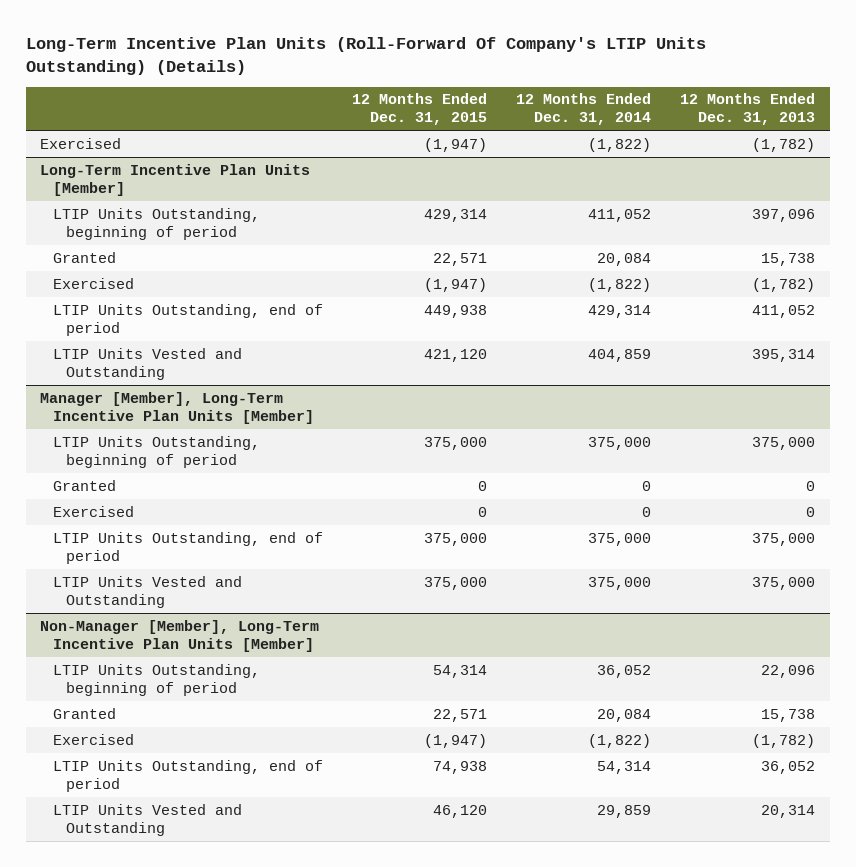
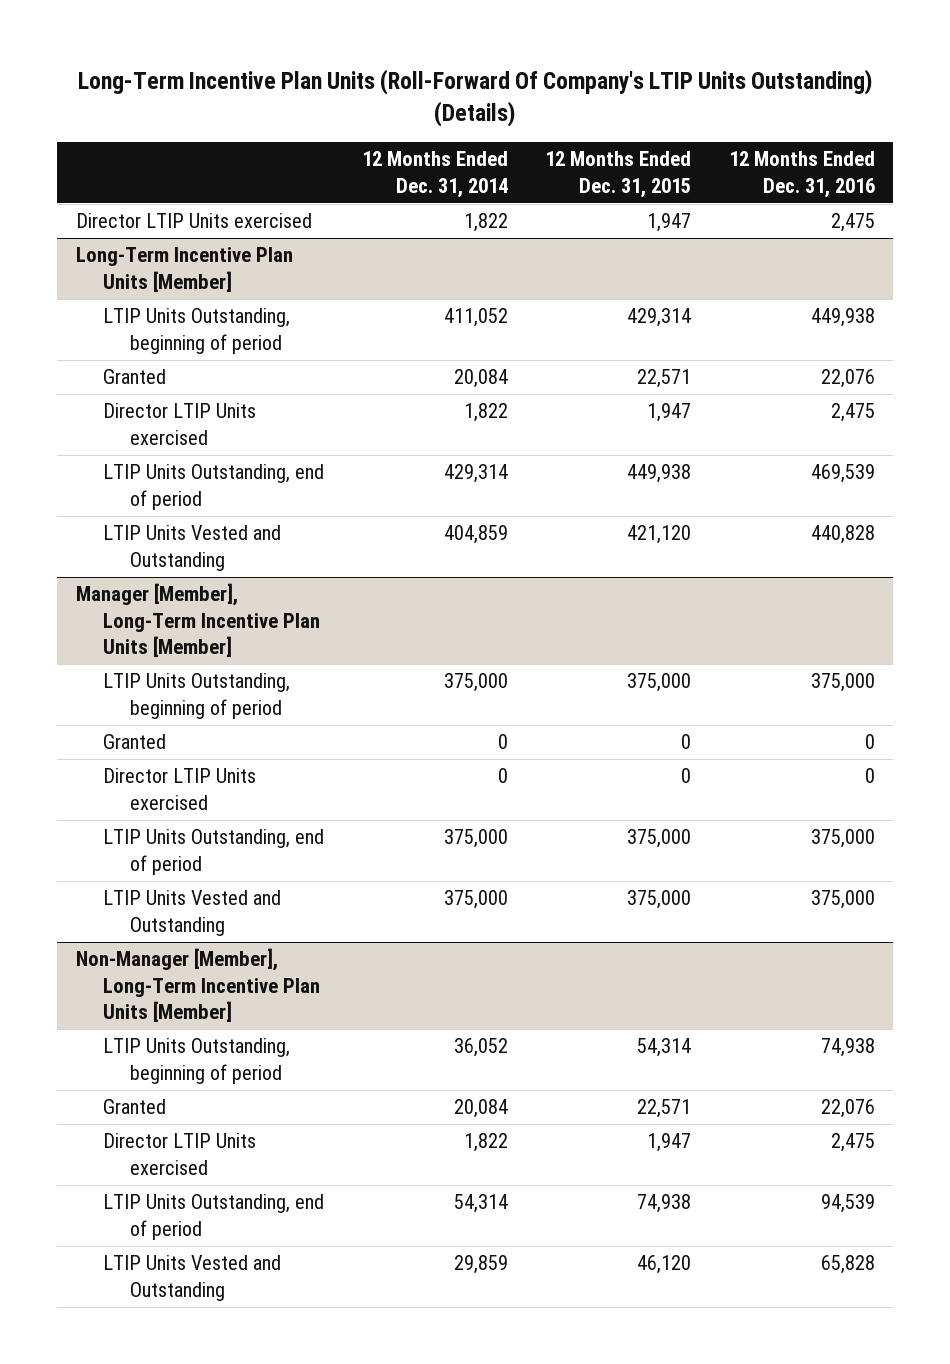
[680,93,816,126] 12 Months Ended Dec. 31, 2013 -> none
none -> [728,151,875,198] 12 Months Ended Dec. 31, 2016
[40,137,122,149] Exercised -> none
none -> [75,213,312,229] Director LTIP Units exercised
[53,277,135,289] Exercised -> none
none -> [103,403,257,445] Director LTIP Units exercised
[53,505,135,517] Exercised -> none
none -> [103,768,257,810] Director LTIP Units exercised
[53,733,135,745] Exercised -> none
none -> [103,1133,257,1175] Director LTIP Units exercised

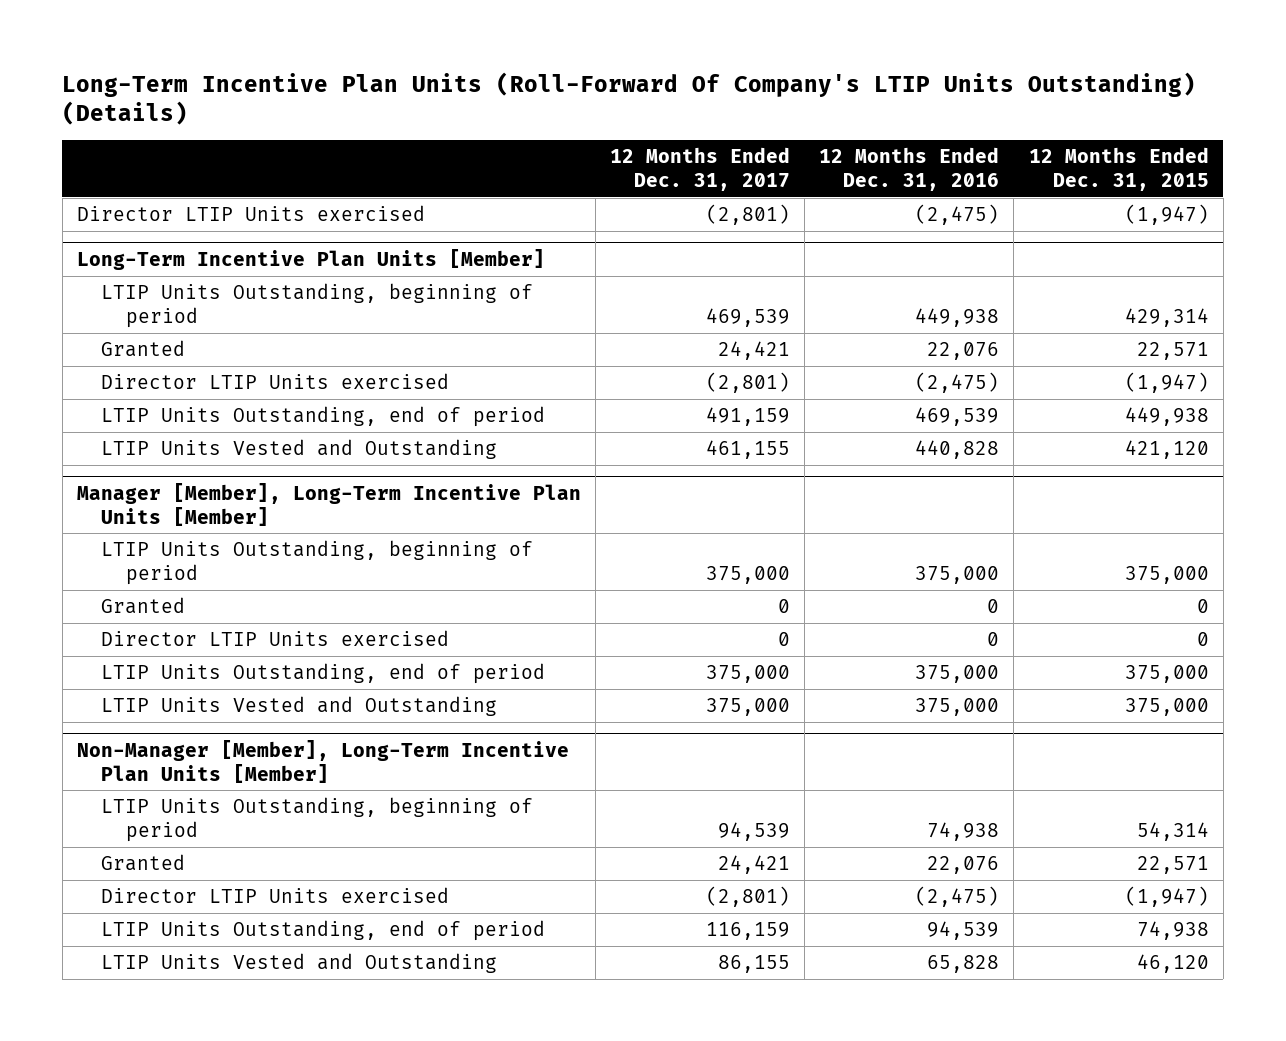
[361,151,508,198] 12 Months Ended Dec. 31, 2014 -> none
none -> [610,147,791,192] 12 Months Ended Dec. 31, 2017
[647,213,692,233] 1,947 -> [1124,204,1209,226] (1,947)
[830,213,875,233] 2,475 -> [915,204,1000,226] (2,475)
[647,403,692,423] 1,947 -> [1124,372,1209,394] (1,947)
[830,403,875,423] 2,475 -> [915,372,1000,394] (2,475)
[647,1133,692,1153] 1,947 -> [1124,886,1209,908] (1,947)
[830,1133,875,1153] 2,475 -> [915,886,1000,908] (2,475)

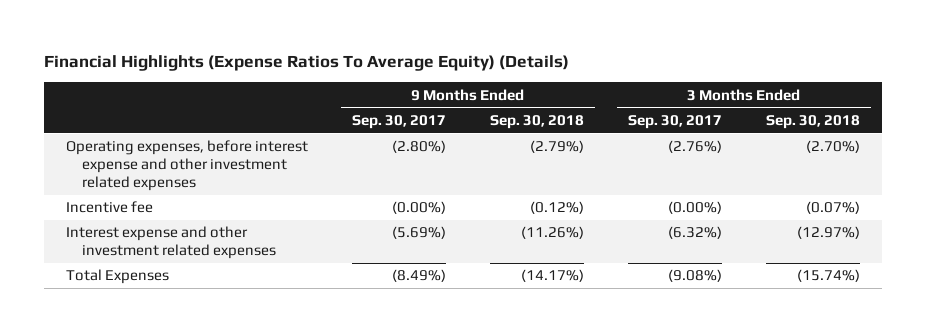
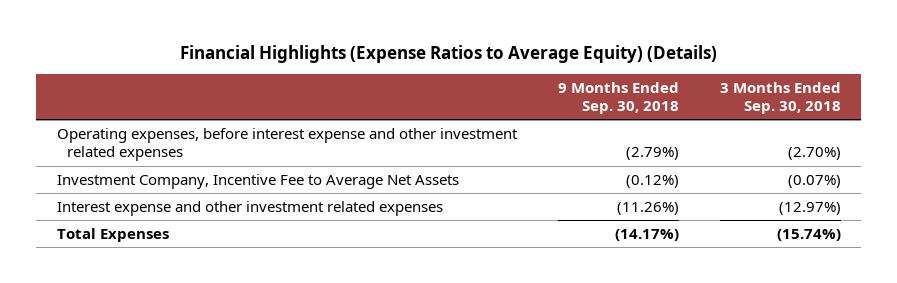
[44,55,570,72] Financial Highlights (Expense Ratios To Average Equity) (Details) -> [179,44,717,63] Financial Highlights (Expense Ratios to Average Equity) (Details)
[352,114,447,129] Sep. 30, 2017 -> none
[628,114,723,129] Sep. 30, 2017 -> none
[66,201,154,214] Incentive fee -> [56,174,459,190] Investment Company, Incentive Fee to Average Net Assets

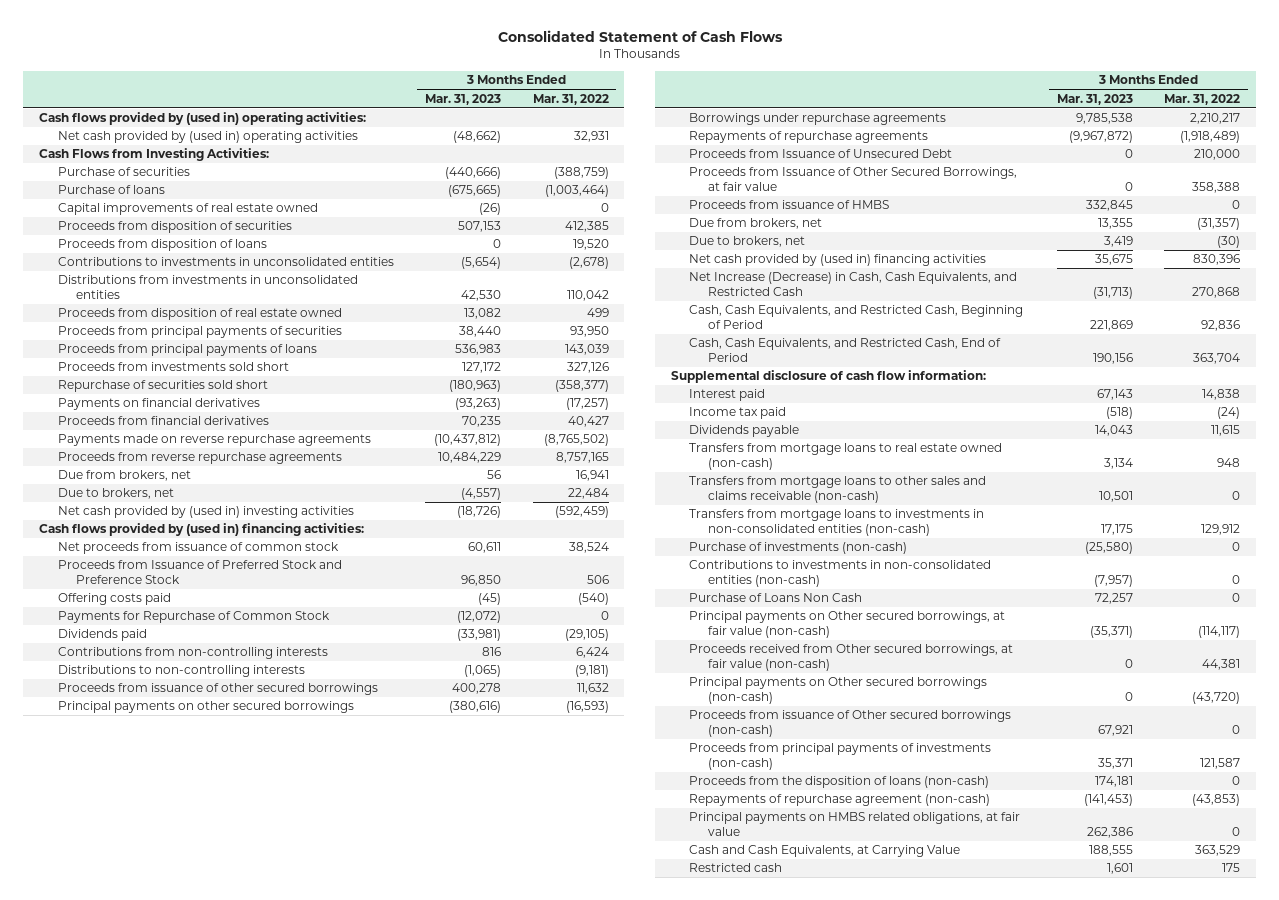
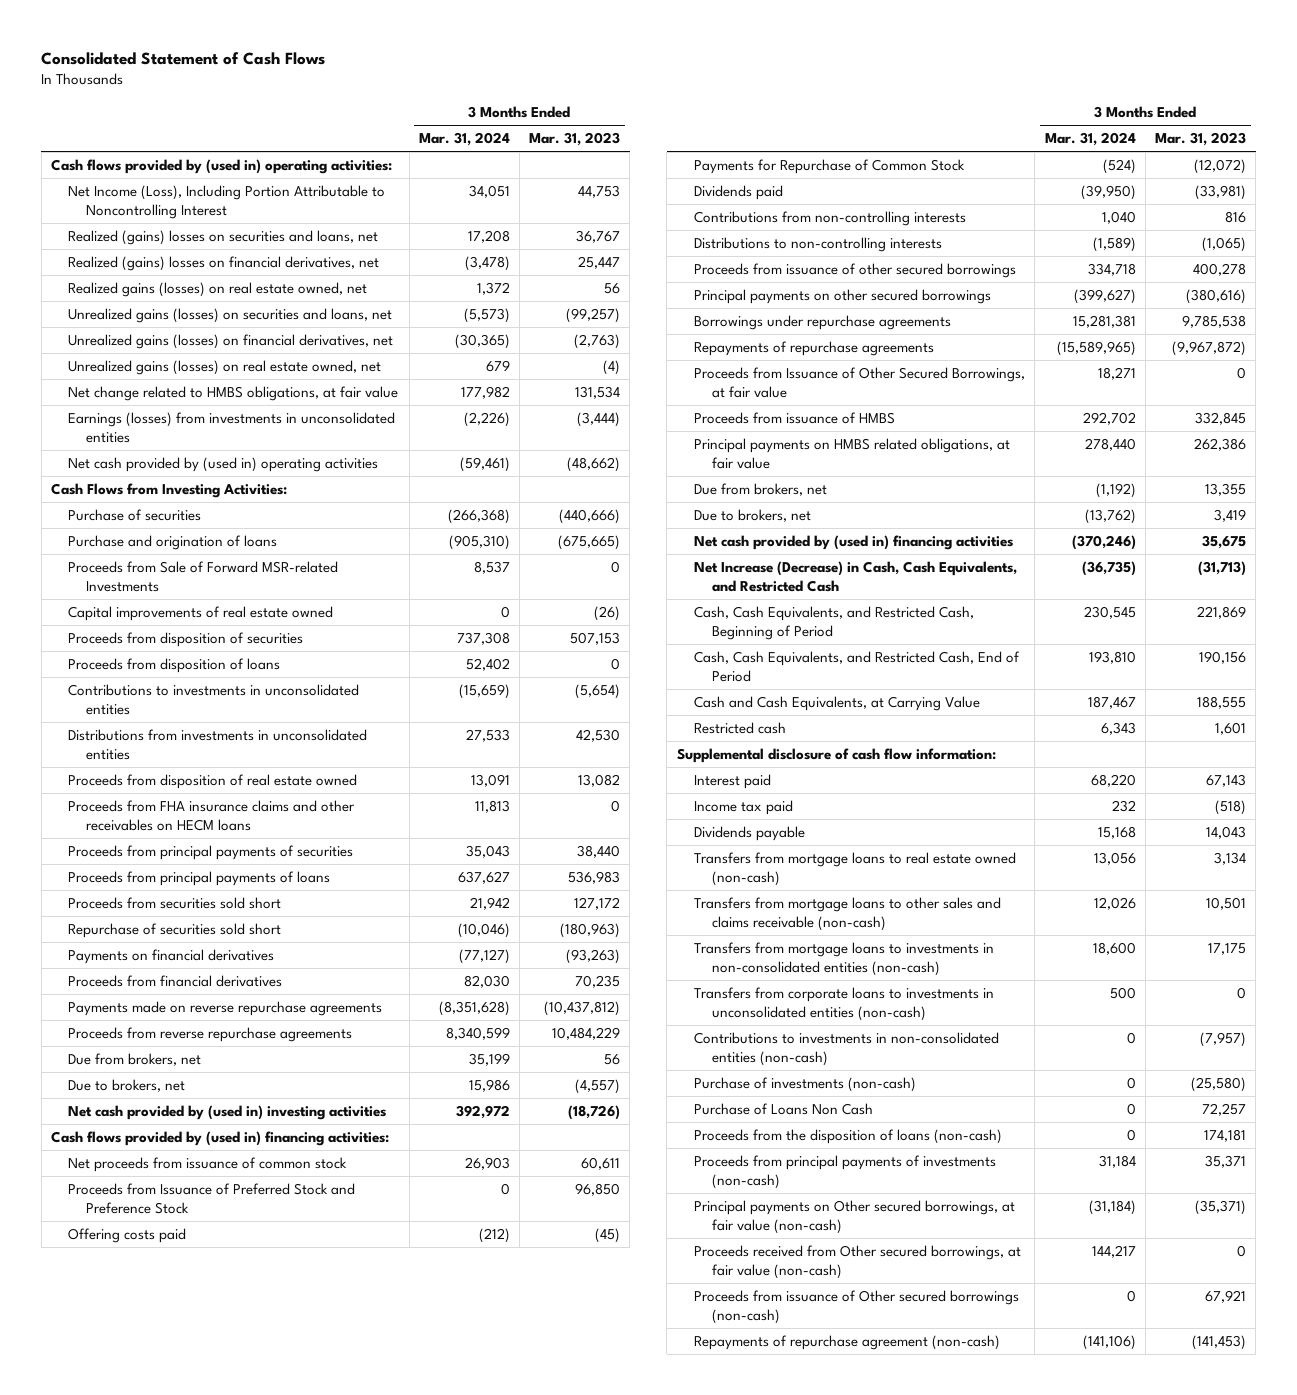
[532,93,609,105] Mar. 31, 2022 -> none
none -> [418,132,510,147] Mar. 31, 2024
none -> [68,184,386,219] Net Income (Loss), Including Portion Attributable to Noncontrolling Interest
none -> [68,229,379,245] Realized (gains) losses on securities and loans, net
none -> [68,255,380,271] Realized (gains) losses on financial derivatives, net
none -> [68,281,368,297] Realized gains (losses) on real estate owned, net
none -> [68,307,393,323] Unrealized gains (losses) on securities and loans, net
none -> [68,333,394,349] Unrealized gains (losses) on financial derivatives, net
none -> [68,359,382,375] Unrealized gains (losses) on real estate owned, net
none -> [68,385,399,401] Net change related to HMBS obligations, at fair value
none -> [68,411,396,443] Earnings (losses) from investments in unconsolidated entities
[57,185,165,195] Purchase of loans -> [68,534,278,550] Purchase and origination of loans
none -> [68,560,339,592] Proceeds from Sale of Forward MSR-related Investments
none -> [68,799,356,831] Proceeds from FHA insurance claims and other receivables on HECM loans
[57,362,289,372] Proceeds from investments sold short -> [68,896,282,909] Proceeds from securities sold short
[689,149,953,159] Proceeds from Issuance of Unsecured Debt -> none
[689,812,1021,837] Principal payments on HMBS related obligations, at fair value -> [694,437,1011,469] Principal payments on HMBS related obligations, at fair value
[689,845,961,858] Cash and Cash Equivalents, at Carrying Value -> [694,695,981,711] Cash and Cash Equivalents, at Carrying Value
[689,863,783,873] Restricted cash -> [694,721,787,734] Restricted cash
none -> [694,986,995,1021] Transfers from corporate loans to investments in unconsolidated entities (non-cash)
[689,542,908,555] Purchase of investments (non-cash) -> [694,1076,917,1092] Purchase of investments (non-cash)
[689,776,990,789] Proceeds from the disposition of loans (non-cash) -> [694,1128,1003,1144] Proceeds from the disposition of loans (non-cash)
[689,743,992,771] Proceeds from principal payments of investments (non-cash) -> [694,1154,997,1189] Proceeds from principal payments of investments (non-cash)
[689,677,988,705] Principal payments on Other secured borrowings (non-cash) -> none

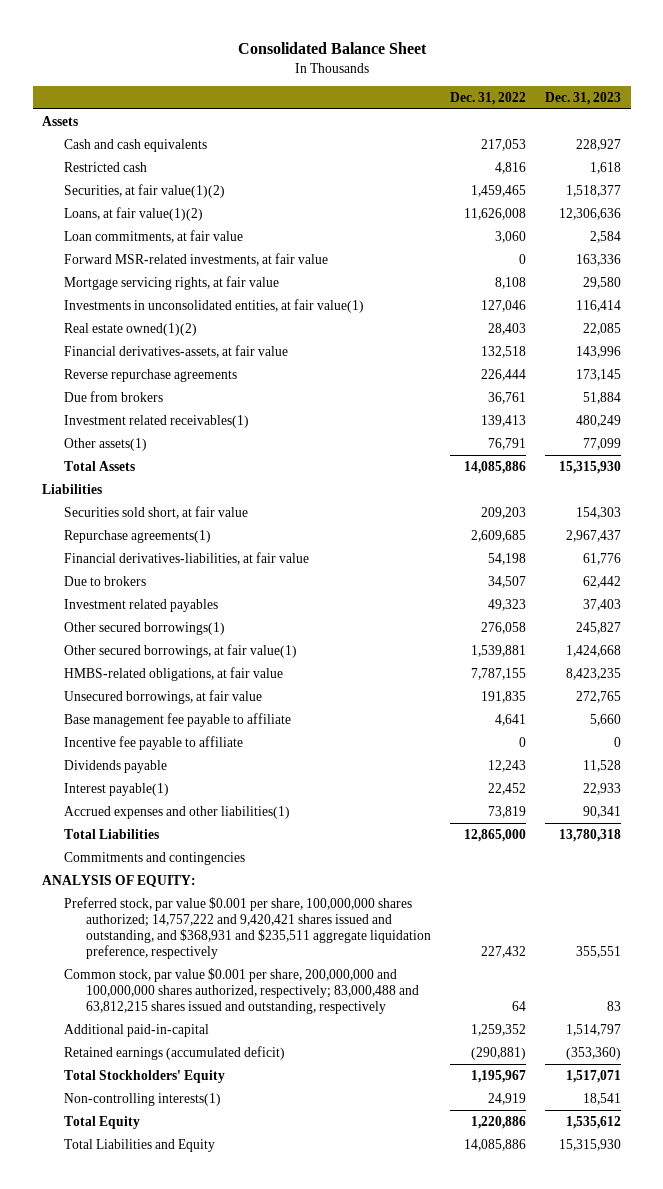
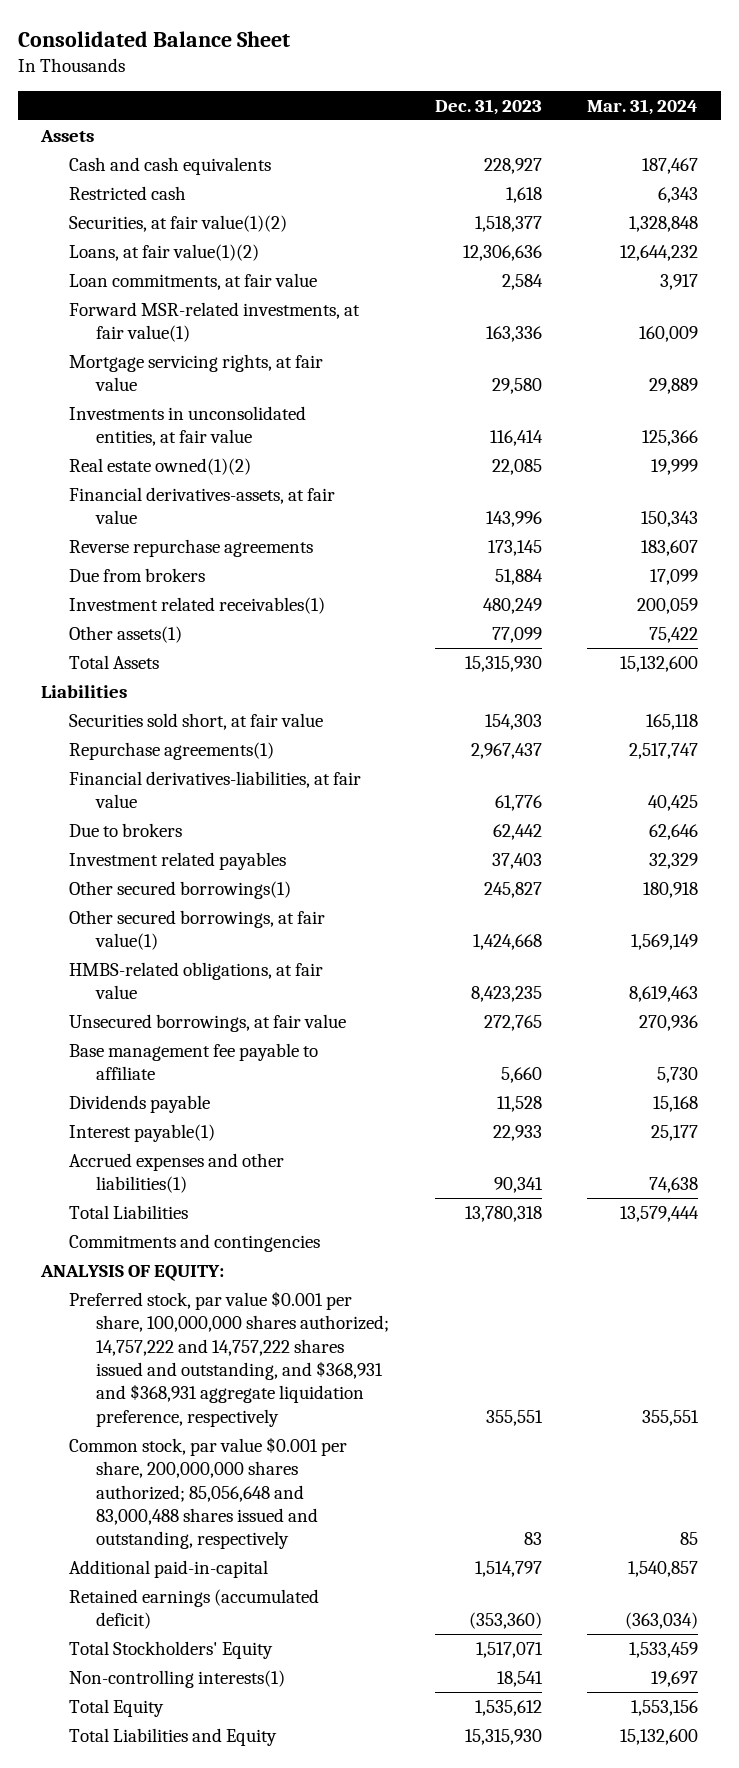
[449,91,526,105] Dec. 31, 2022 -> none
none -> [587,98,699,115] Mar. 31, 2024
[63,252,328,266] Forward MSR-related investments, at fair value -> [68,301,360,343] Forward MSR-related investments, at fair value(1)
[63,298,364,313] Investments in unconsolidated entities, at fair value(1) -> [68,405,306,447] Investments in unconsolidated entities, at fair value
[63,735,243,750] Incentive fee payable to affiliate -> none
[63,896,431,960] Preferred stock, par value $0.001 per share, 100,000,000 shares authorized; 14,757,222 and 9,420,421 shares issued and outstanding, and $368,931 and $235,511 aggregate liquidation preference, respectively -> [68,1290,390,1427] Preferred stock, par value $0.001 per share, 100,000,000 shares authorized; 14,757,222 and 14,757,222 shares issued and outstanding, and $368,931 and $368,931 aggregate liquidation preference, respectively
[63,967,419,1014] Common stock, par value $0.001 per share, 200,000,000 and 100,000,000 shares authorized, respectively; 83,000,488 and 63,812,215 shares issued and outstanding, respectively -> [68,1436,347,1550] Common stock, par value $0.001 per share, 200,000,000 shares authorized; 85,056,648 and 83,000,488 shares issued and outstanding, respectively

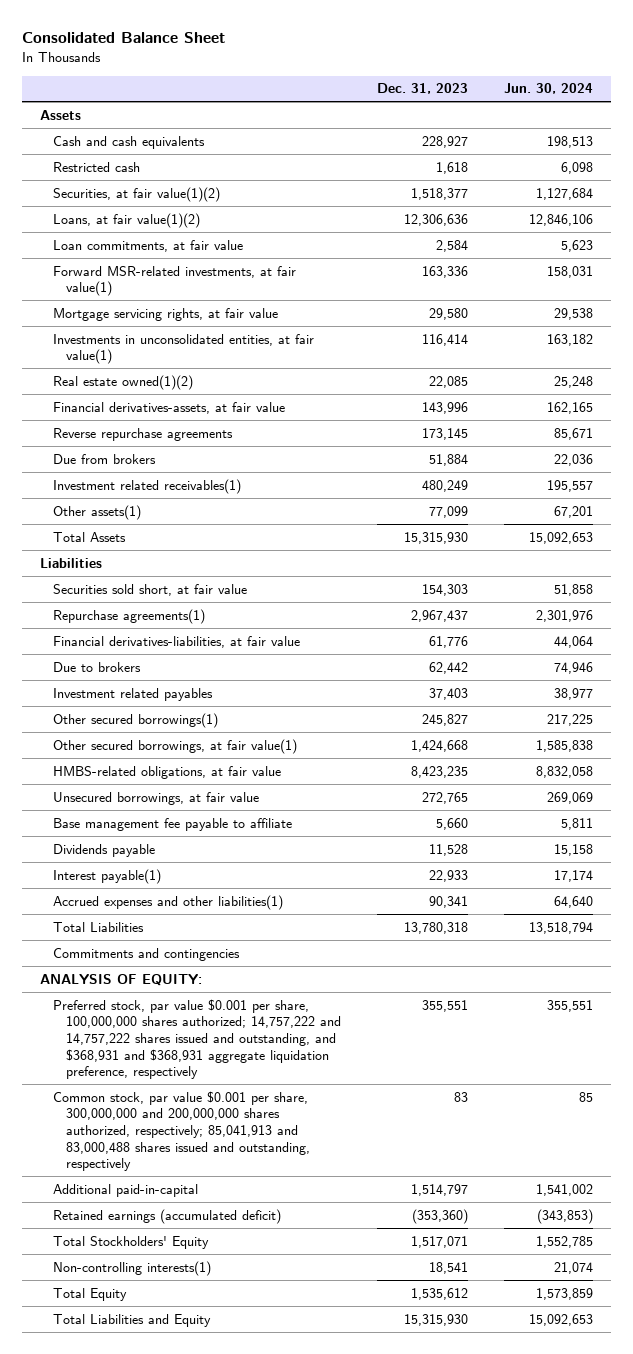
[587,98,699,115] Mar. 31, 2024 -> none
none -> [503,83,593,95] Jun. 30, 2024
[68,405,306,447] Investments in unconsolidated entities, at fair value -> [52,333,314,365] Investments in unconsolidated entities, at fair value(1)
[68,1436,347,1550] Common stock, par value $0.001 per share, 200,000,000 shares authorized; 85,056,648 and 83,000,488 shares issued and outstanding, respectively -> [52,1090,310,1172] Common stock, par value $0.001 per share, 300,000,000 and 200,000,000 shares authorized, respectively; 85,041,913 and 83,000,488 shares issued and outstanding, respectively

